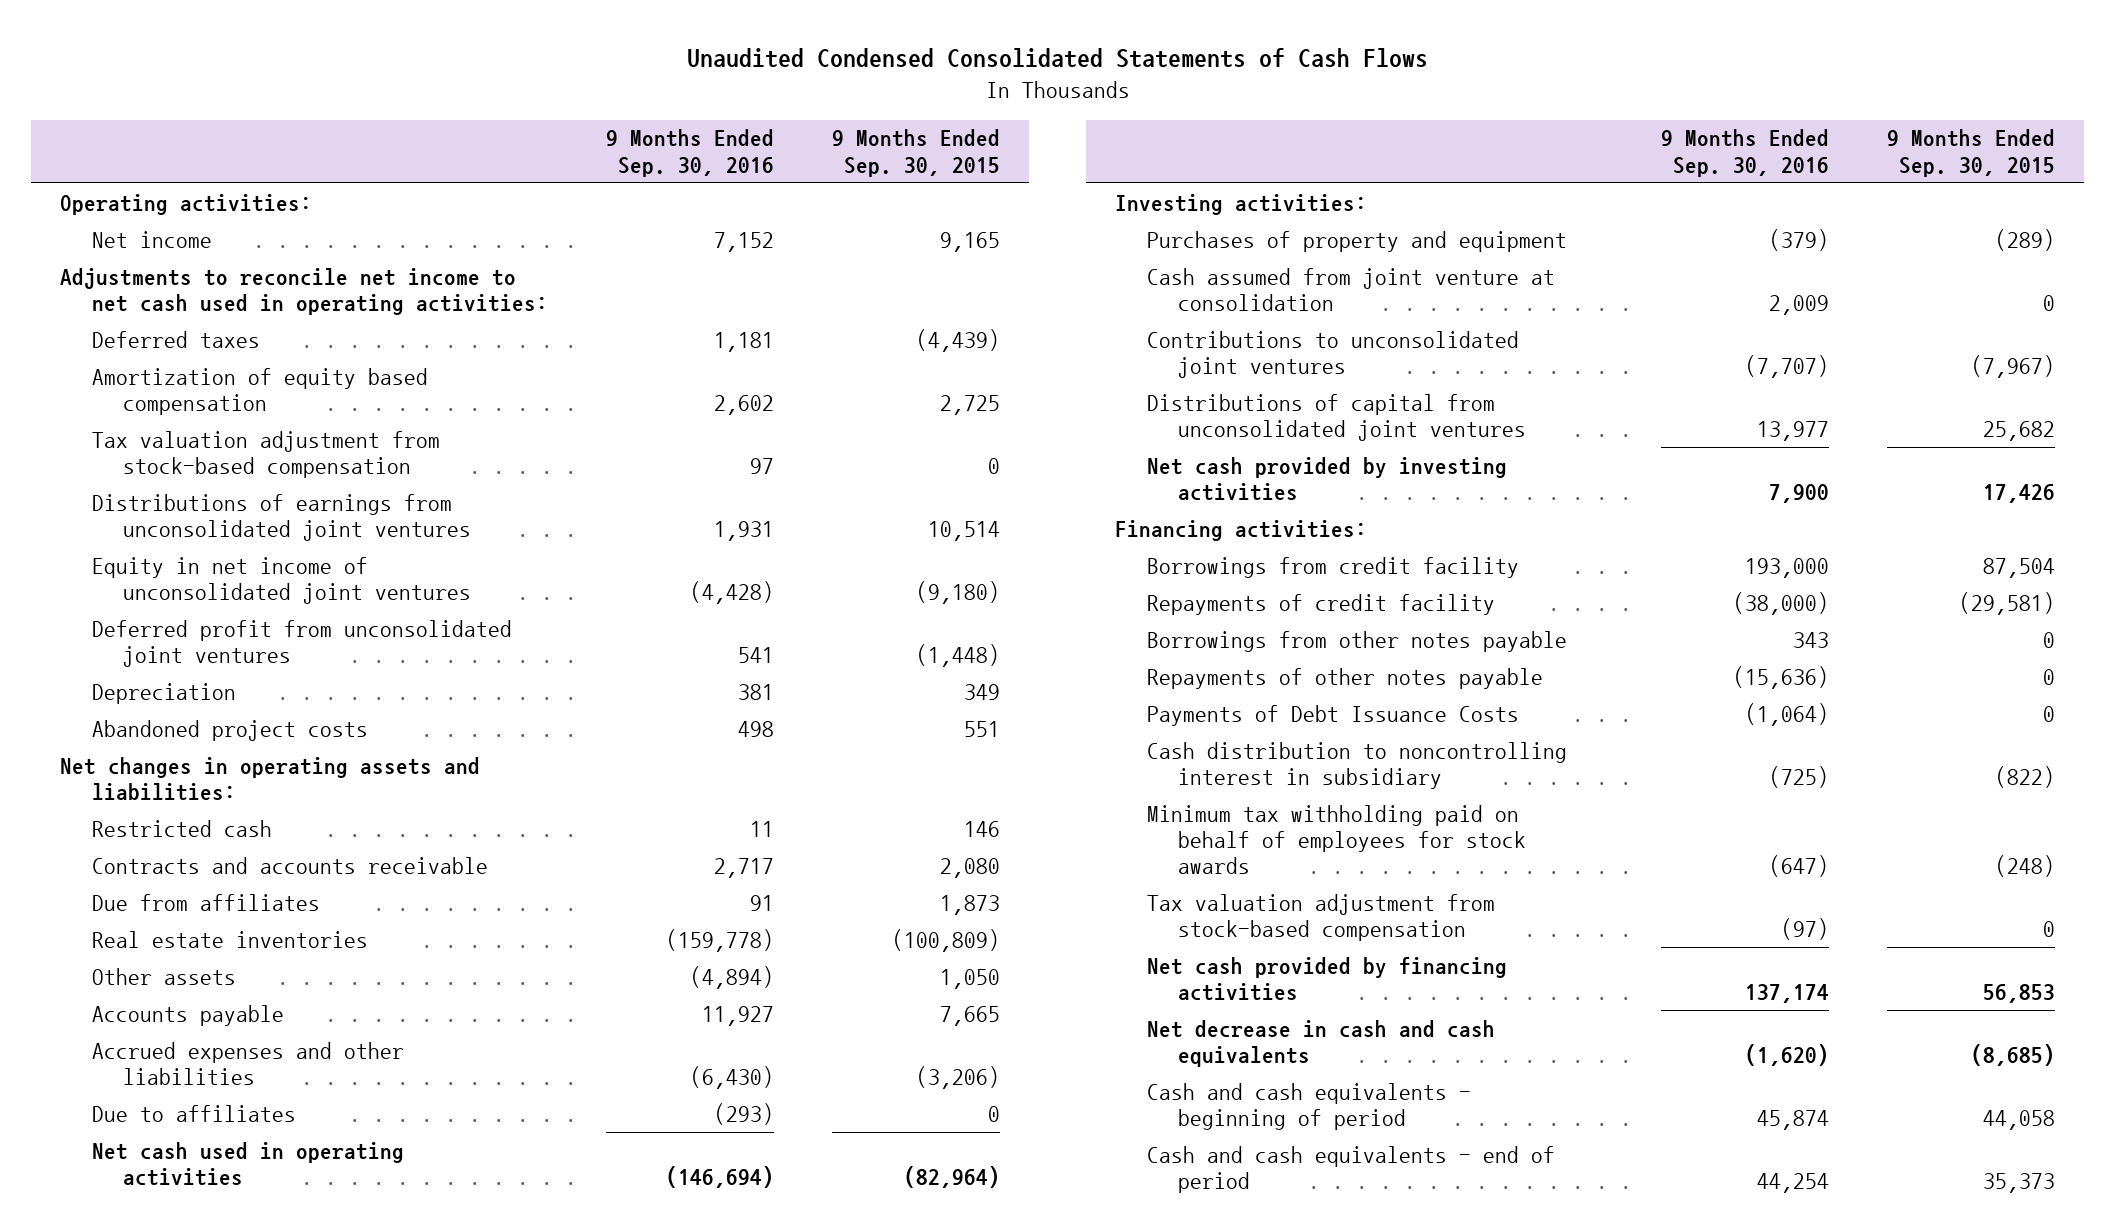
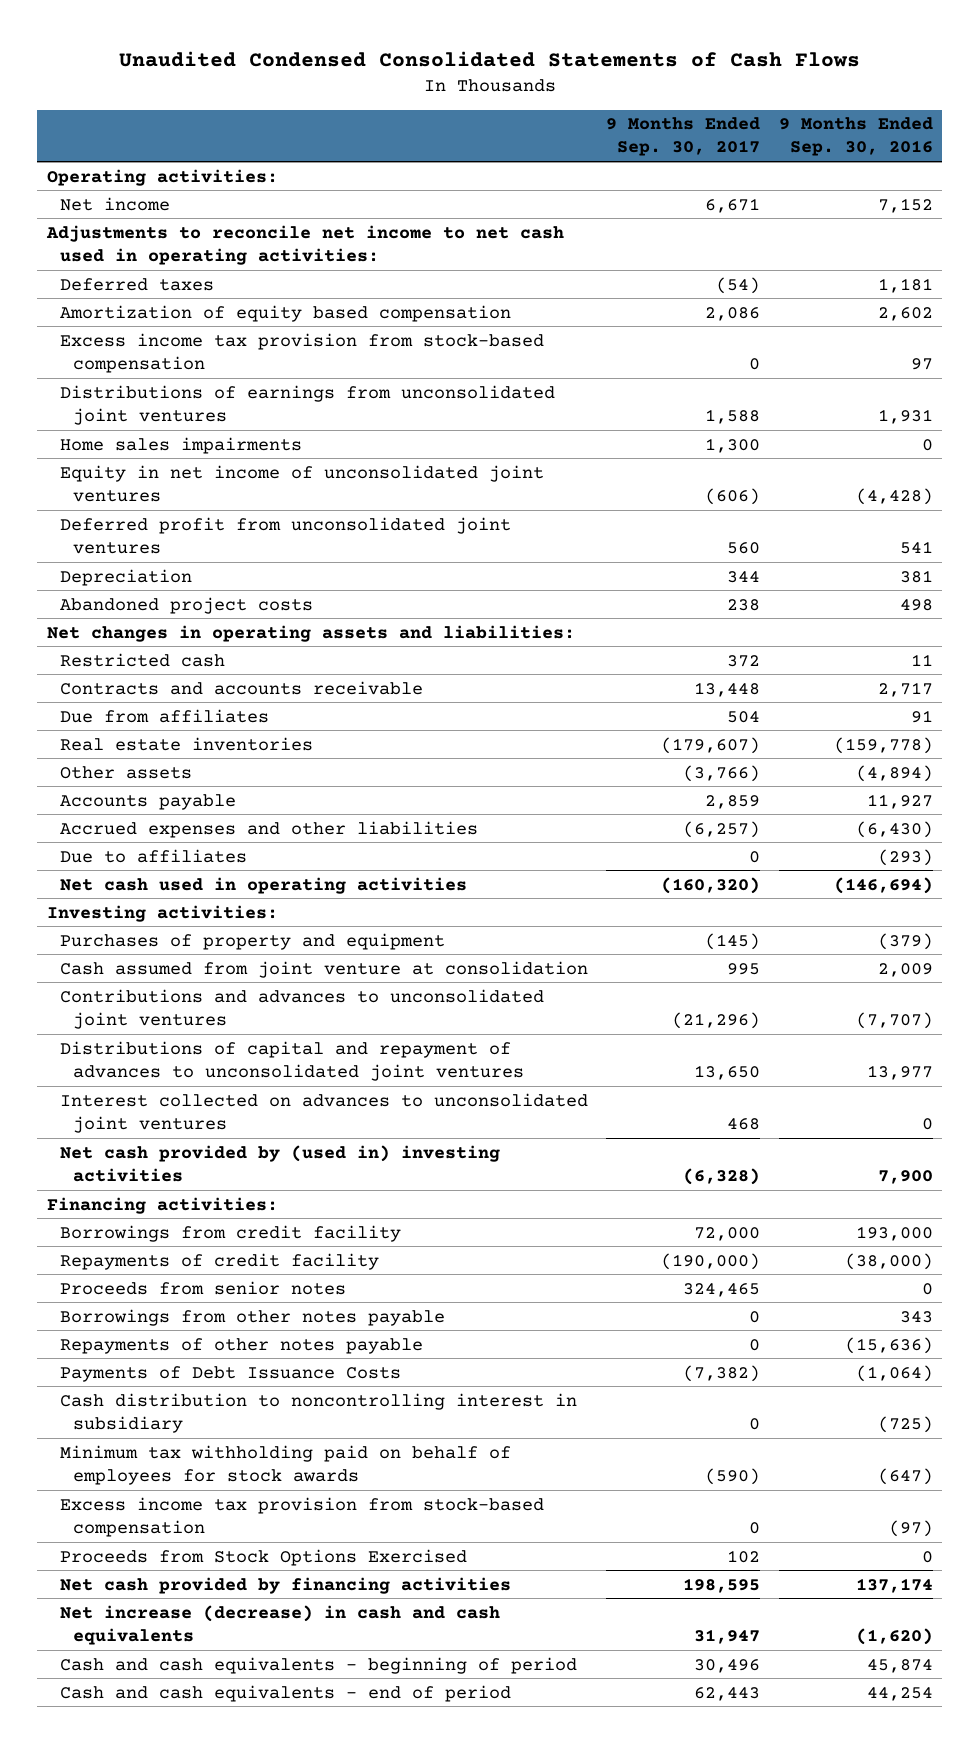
[832,129,1001,177] 9 Months Ended Sep. 30, 2015 -> none
none -> [606,117,761,157] 9 Months Ended Sep. 30, 2017
[91,430,440,478] Tax valuation adjustment from stock-based compensation -> [59,332,544,373] Excess income tax provision from stock-based compensation
none -> [59,436,302,454] Home sales impairments
[1146,330,1519,378] Contributions to unconsolidated joint ventures -> [59,988,544,1029] Contributions and advances to unconsolidated joint ventures
[1146,393,1527,441] Distributions of capital from unconsolidated joint ventures -> [59,1040,524,1081] Distributions of capital and repayment of advances to unconsolidated joint ventures
none -> [59,1092,588,1133] Interest collected on advances to unconsolidated joint ventures
[1146,456,1507,501] Net cash provided by investing activities -> [59,1144,500,1182] Net cash provided by (used in) investing activities
none -> [59,1280,346,1295] Proceeds from senior notes
[1146,893,1495,941] Tax valuation adjustment from stock-based compensation -> [59,1496,544,1537] Excess income tax provision from stock-based compensation
none -> [59,1548,467,1566] Proceeds from Stock Options Exercised
[1146,1019,1495,1067] Net decrease in cash and cash equivalents -> [59,1604,500,1645] Net increase (decrease) in cash and cash equivalents

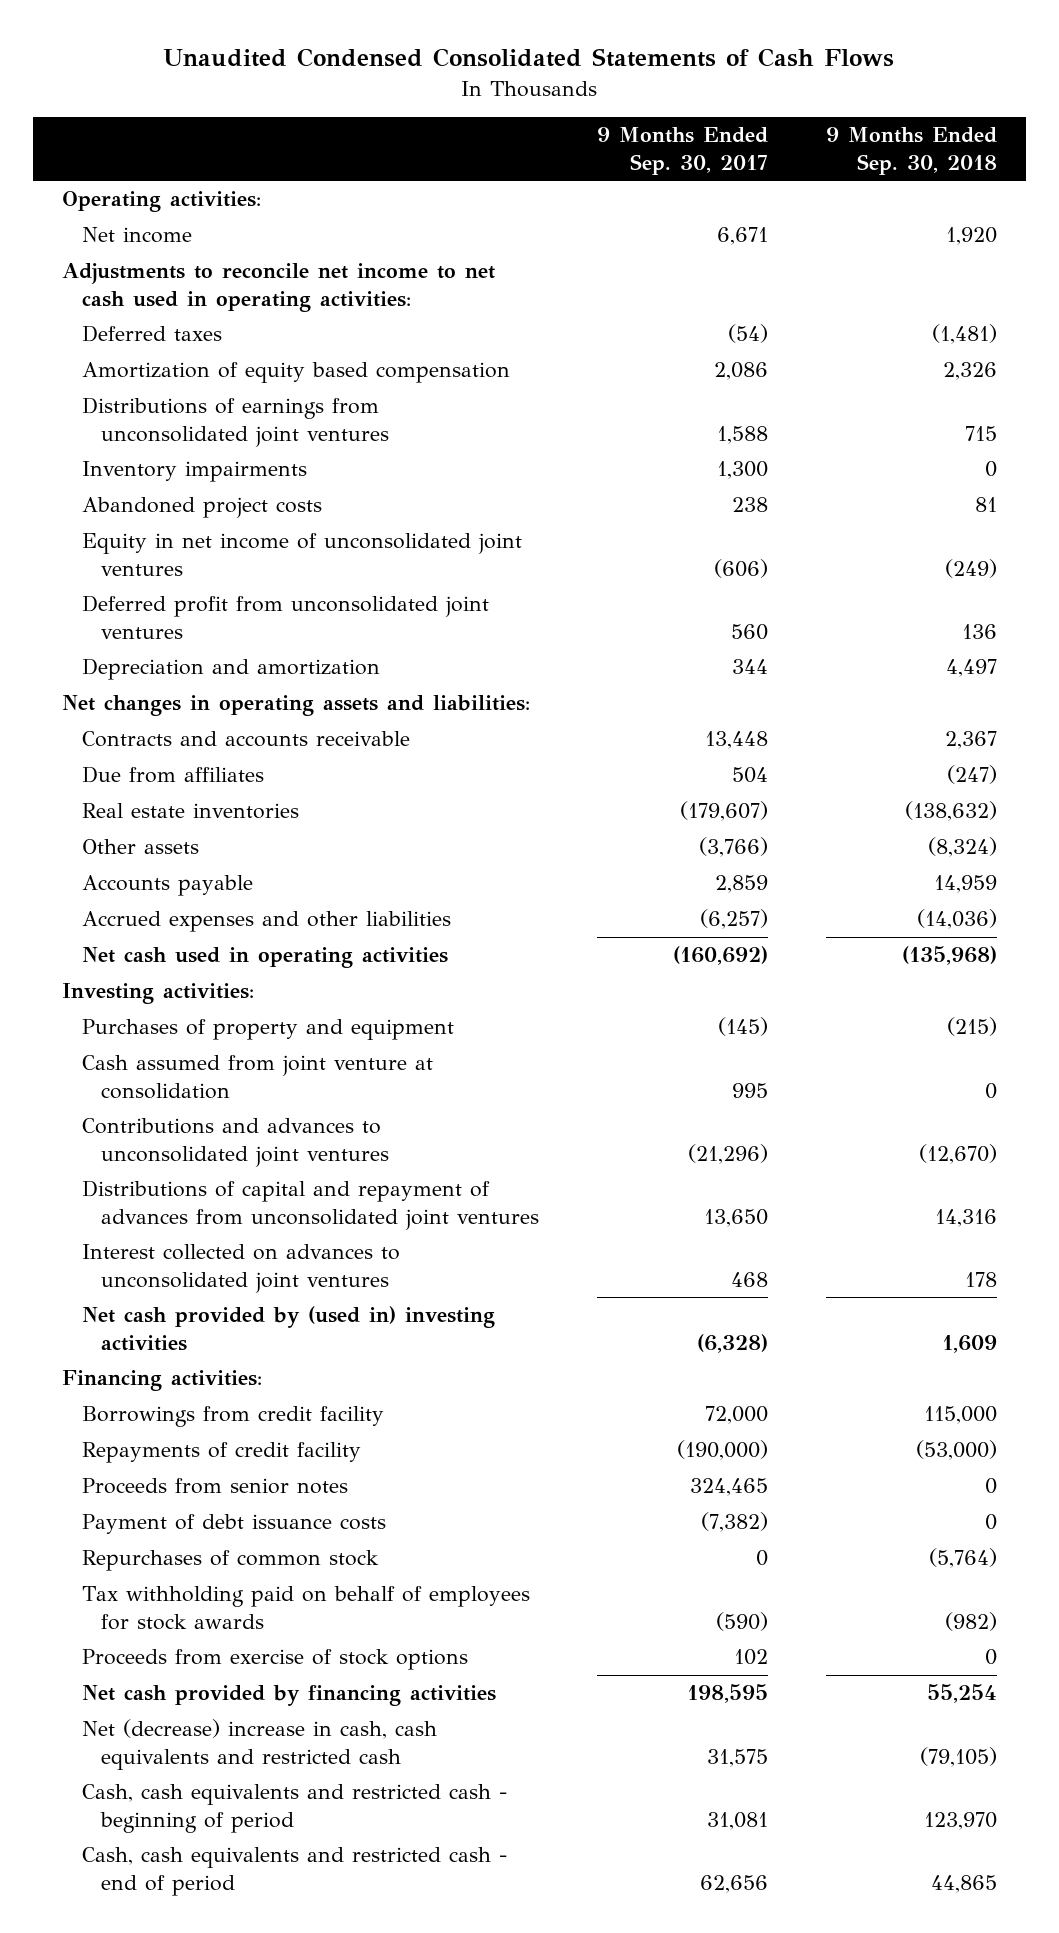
[778,117,933,157] 9 Months Ended Sep. 30, 2016 -> none
none -> [826,127,998,175] 9 Months Ended Sep. 30, 2018
[59,332,544,373] Excess income tax provision from stock-based compensation -> none
[59,436,302,454] Home sales impairments -> none
none -> [81,461,307,483] Inventory impairments
[59,596,313,614] Abandoned project costs -> [81,497,322,519] Abandoned project costs
[59,568,192,586] Depreciation -> [81,658,380,681] Depreciation and amortization
[59,652,225,667] Restricted cash -> none
[59,848,247,863] Due to affiliates -> none
[661,876,761,894] (160,320) -> [673,946,769,966] (160,692)
[59,1040,524,1081] Distributions of capital and repayment of advances to unconsolidated joint ventures -> [81,1180,540,1230] Distributions of capital and repayment of advances from unconsolidated joint ventures
[59,1308,445,1326] Borrowings from other notes payable -> none
[59,1337,423,1354] Repayments of other notes payable -> none
[59,1392,577,1433] Cash distribution to noncontrolling interest in subsidiary -> none
[59,1496,544,1537] Excess income tax provision from stock-based compensation -> none
[59,1365,401,1382] Payments of Debt Issuance Costs -> [81,1514,386,1535] Payment of debt issuance costs
none -> [81,1550,379,1572] Repurchases of common stock
[59,1444,511,1485] Minimum tax withholding paid on behalf of employees for stock awards -> [81,1586,530,1630] Tax withholding paid on behalf of employees for stock awards
[59,1548,467,1566] Proceeds from Stock Options Exercised -> [81,1649,468,1671] Proceeds from exercise of stock options
[59,1604,500,1645] Net increase (decrease) in cash and cash equivalents -> [81,1719,437,1770] Net (decrease) increase in cash, cash equivalents and restricted cash
[694,1628,761,1644] 31,947 -> [707,1748,769,1767] 31,575
[59,1656,577,1674] Cash and cash equivalents - beginning of period -> [81,1784,507,1833] Cash, cash equivalents and restricted cash - beginning of period
[694,1658,761,1673] 30,496 -> [707,1811,769,1830] 31,081
[59,1684,511,1702] Cash and cash equivalents - end of period -> [81,1847,507,1896] Cash, cash equivalents and restricted cash - end of period
[694,1686,761,1701] 62,443 -> [700,1874,769,1893] 62,656

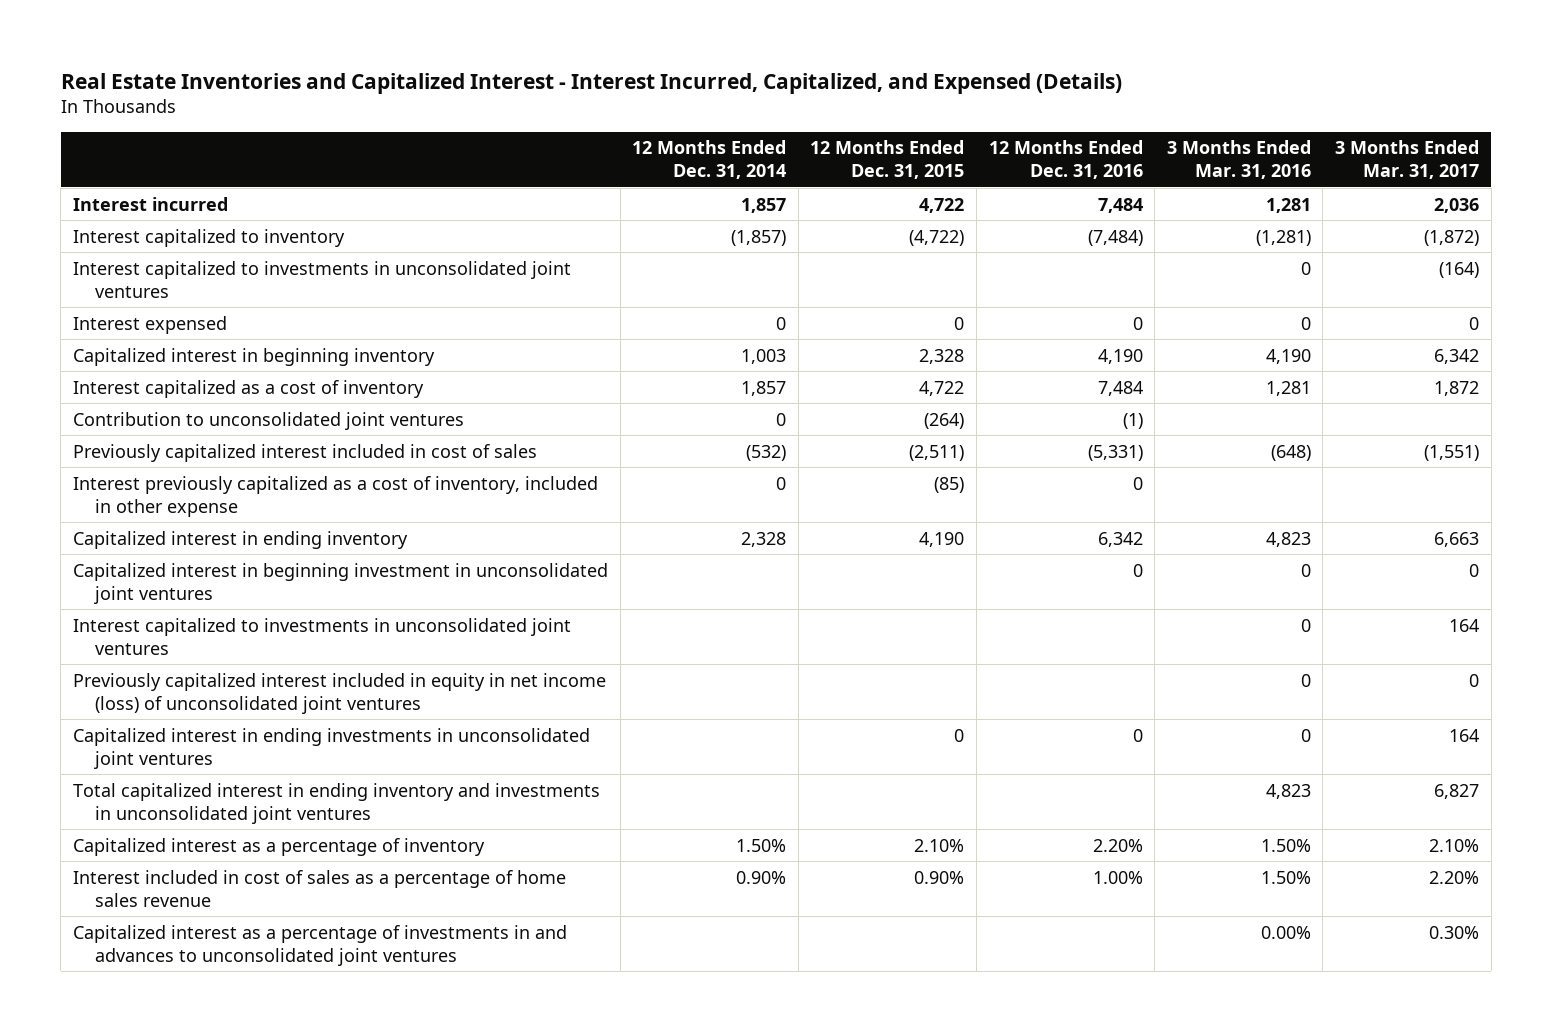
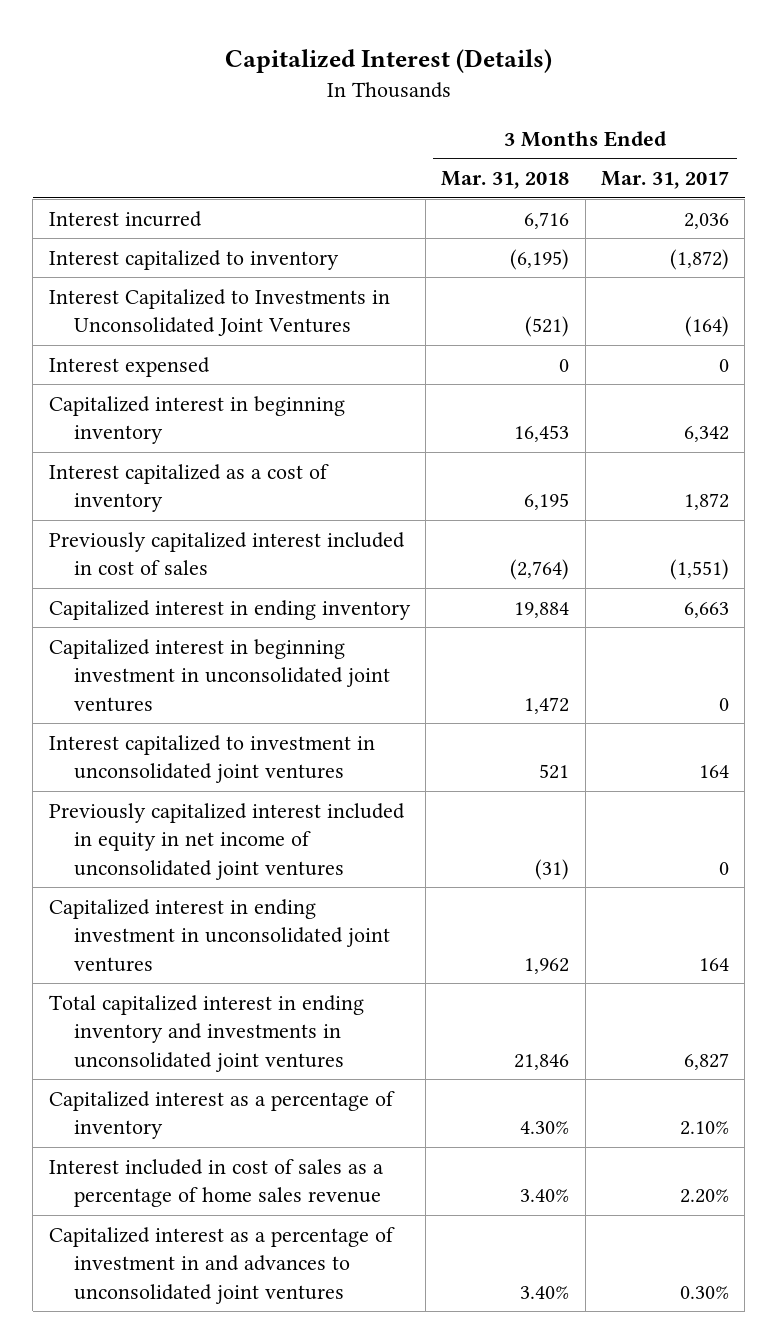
[60,73,1122,95] Real Estate Inventories and Capitalized Interest - Interest Incurred, Capitalized, and Expensed (Details) -> [224,49,552,74] Capitalized Interest (Details)
[632,140,787,180] 12 Months Ended Dec. 31, 2014 -> none
[810,140,965,180] 12 Months Ended Dec. 31, 2015 -> none
[988,140,1143,180] 12 Months Ended Dec. 31, 2016 -> none
[1166,140,1311,180] 3 Months Ended Mar. 31, 2016 -> none
none -> [441,171,570,190] Mar. 31, 2018
[73,260,572,298] Interest capitalized to investments in unconsolidated joint ventures -> [48,288,390,337] Interest Capitalized to Investments in Unconsolidated Joint Ventures
[73,411,465,430] Contribution to unconsolidated joint ventures -> none
[73,475,599,517] Interest previously capitalized as a cost of inventory, included in other expense -> none
[73,617,572,655] Interest capitalized to investments in unconsolidated joint ventures -> [48,734,375,784] Interest capitalized to investment in unconsolidated joint ventures
[73,672,607,714] Previously capitalized interest included in equity in net income (loss) of unconsolidated joint ventures -> [48,802,405,880] Previously capitalized interest included in equity in net income of unconsolidated joint ventures
[73,727,591,769] Capitalized interest in ending investments in unconsolidated joint ventures -> [48,898,391,972] Capitalized interest in ending investment in unconsolidated joint ventures
[73,924,568,966] Capitalized interest as a percentage of investments in and advances to unconsolidated joint ventures -> [48,1226,395,1304] Capitalized interest as a percentage of investment in and advances to unconsolidated joint ventures

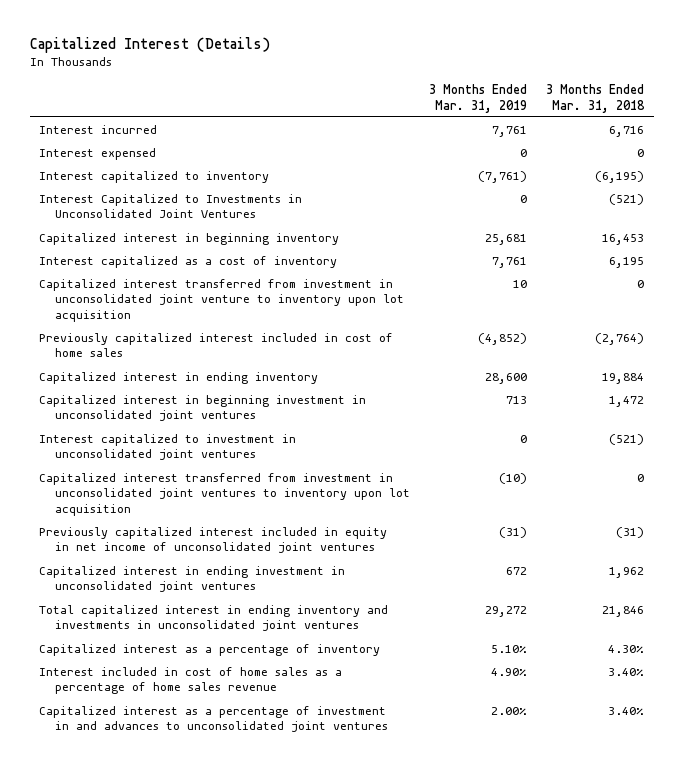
[601,171,730,190] Mar. 31, 2017 -> none
none -> [428,84,527,113] 3 Months Ended Mar. 31, 2019
[48,356,210,377] Interest expensed -> [39,147,157,160] Interest expensed
none -> [39,278,404,322] Capitalized interest transferred from investment in unconsolidated joint venture to inventory upon lot acquisition
[48,531,405,576] Previously capitalized interest included in cost of sales -> [39,332,394,358] Previously capitalized interest included in cost of home sales
[539,764,570,780] 521 -> [609,433,645,445] (521)
none -> [39,472,410,516] Capitalized interest transferred from investment in unconsolidated joint ventures to inventory upon lot acquisition
[48,1158,383,1208] Interest included in cost of sales as a percentage of home sales revenue -> [39,666,343,695] Interest included in cost of home sales as a percentage of home sales revenue

